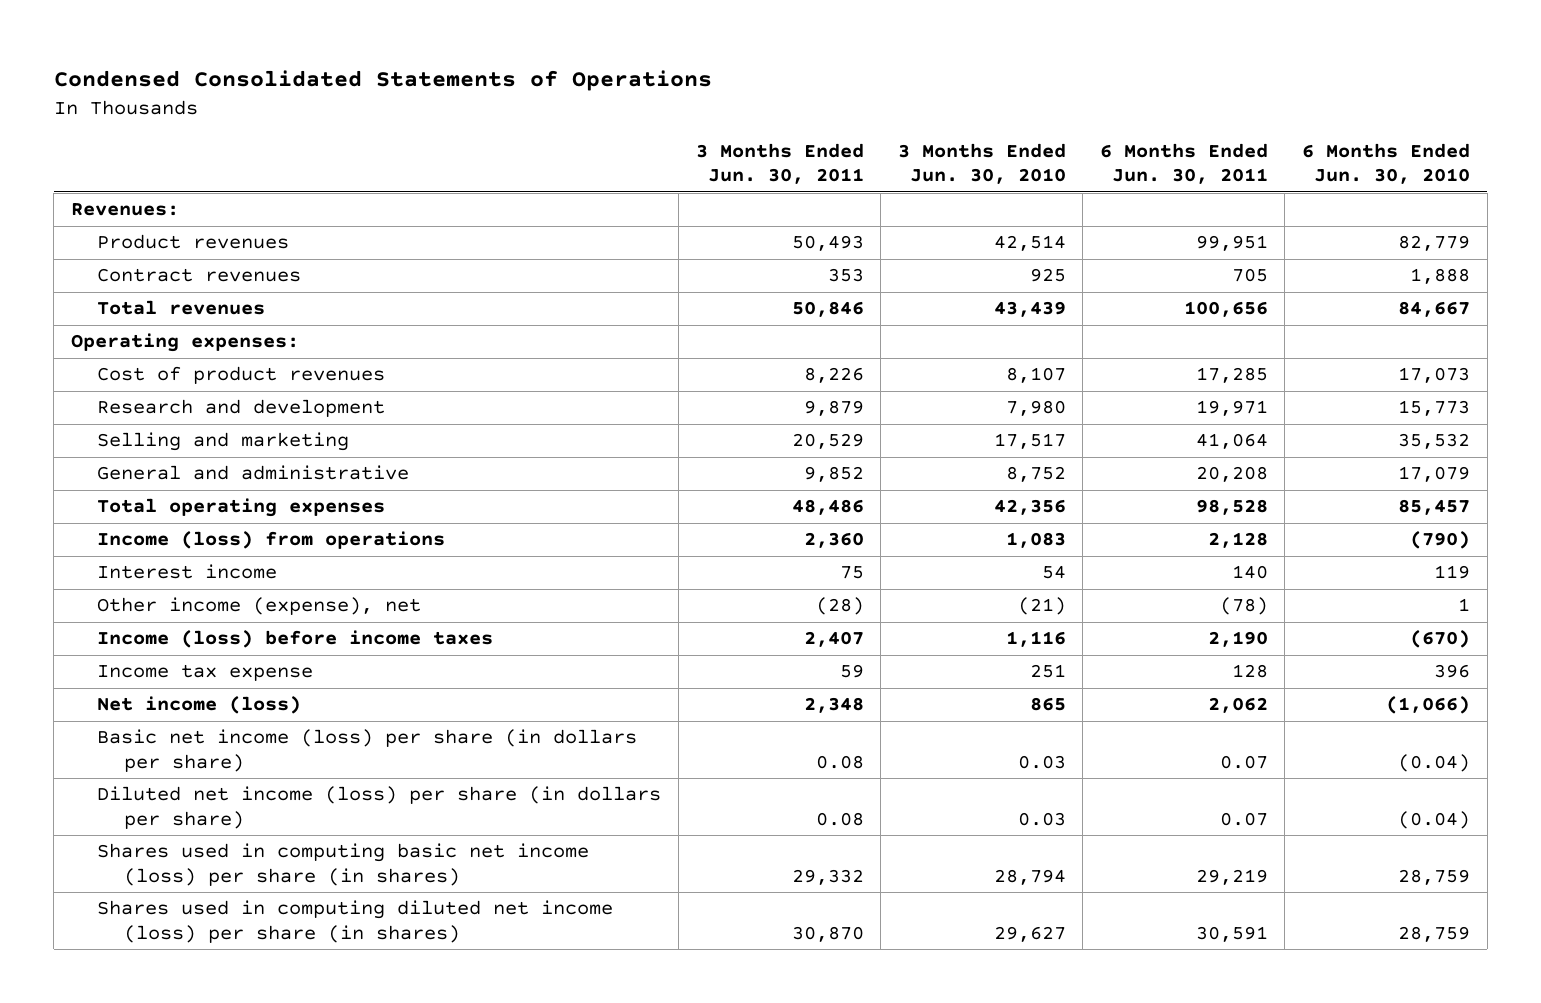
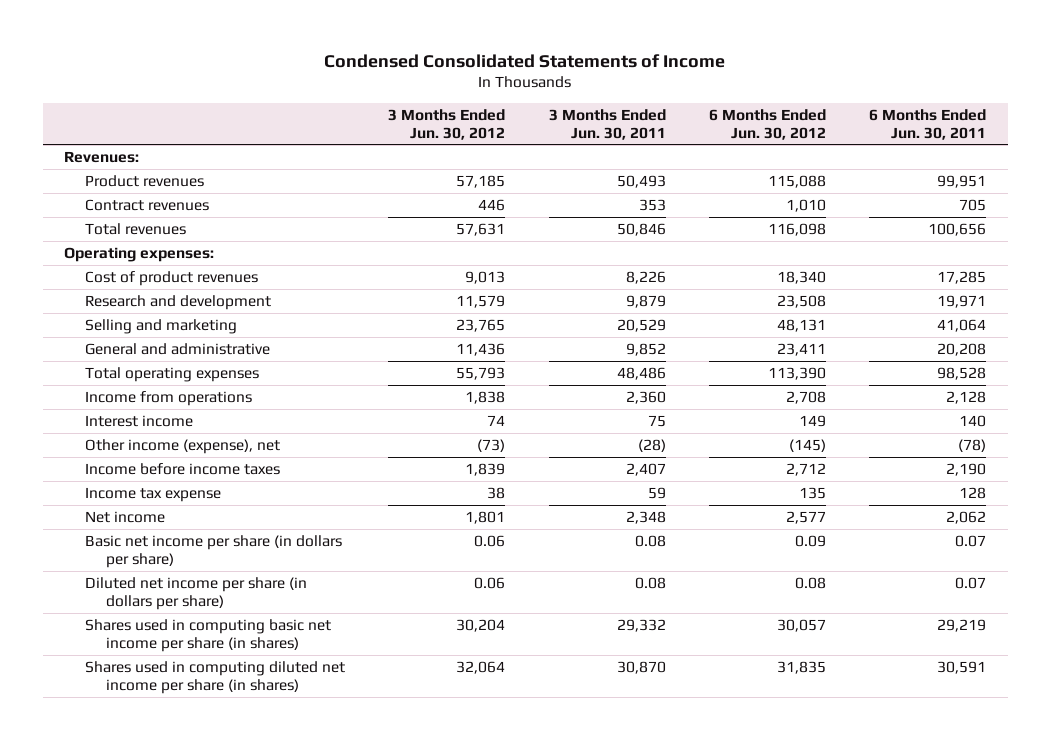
[53,69,712,91] Condensed Consolidated Statements of Operations -> [324,53,726,68] Condensed Consolidated Statements of Income
[897,142,1066,185] 3 Months Ended Jun. 30, 2010 -> none
[1302,142,1471,185] 6 Months Ended Jun. 30, 2010 -> none
none -> [388,108,506,140] 3 Months Ended Jun. 30, 2012
none -> [708,108,826,140] 6 Months Ended Jun. 30, 2012
[97,531,446,550] Income (loss) from operations -> [84,390,252,406] Income from operations
[97,630,494,649] Income (loss) before income taxes -> [84,462,280,475] Income before income taxes
[97,696,302,715] Net income (loss) -> [84,510,165,523] Net income
[97,729,638,773] Basic net income (loss) per share (in dollars per share) -> [84,534,342,568] Basic net income per share (in dollars per share)
[97,786,662,830] Diluted net income (loss) per share (in dollars per share) -> [84,576,307,610] Diluted net income per share (in dollars per share)
[97,843,590,887] Shares used in computing basic net income (loss) per share (in shares) -> [84,618,331,652] Shares used in computing basic net income per share (in shares)
[97,900,614,944] Shares used in computing diluted net income (loss) per share (in shares) -> [84,660,345,694] Shares used in computing diluted net income per share (in shares)

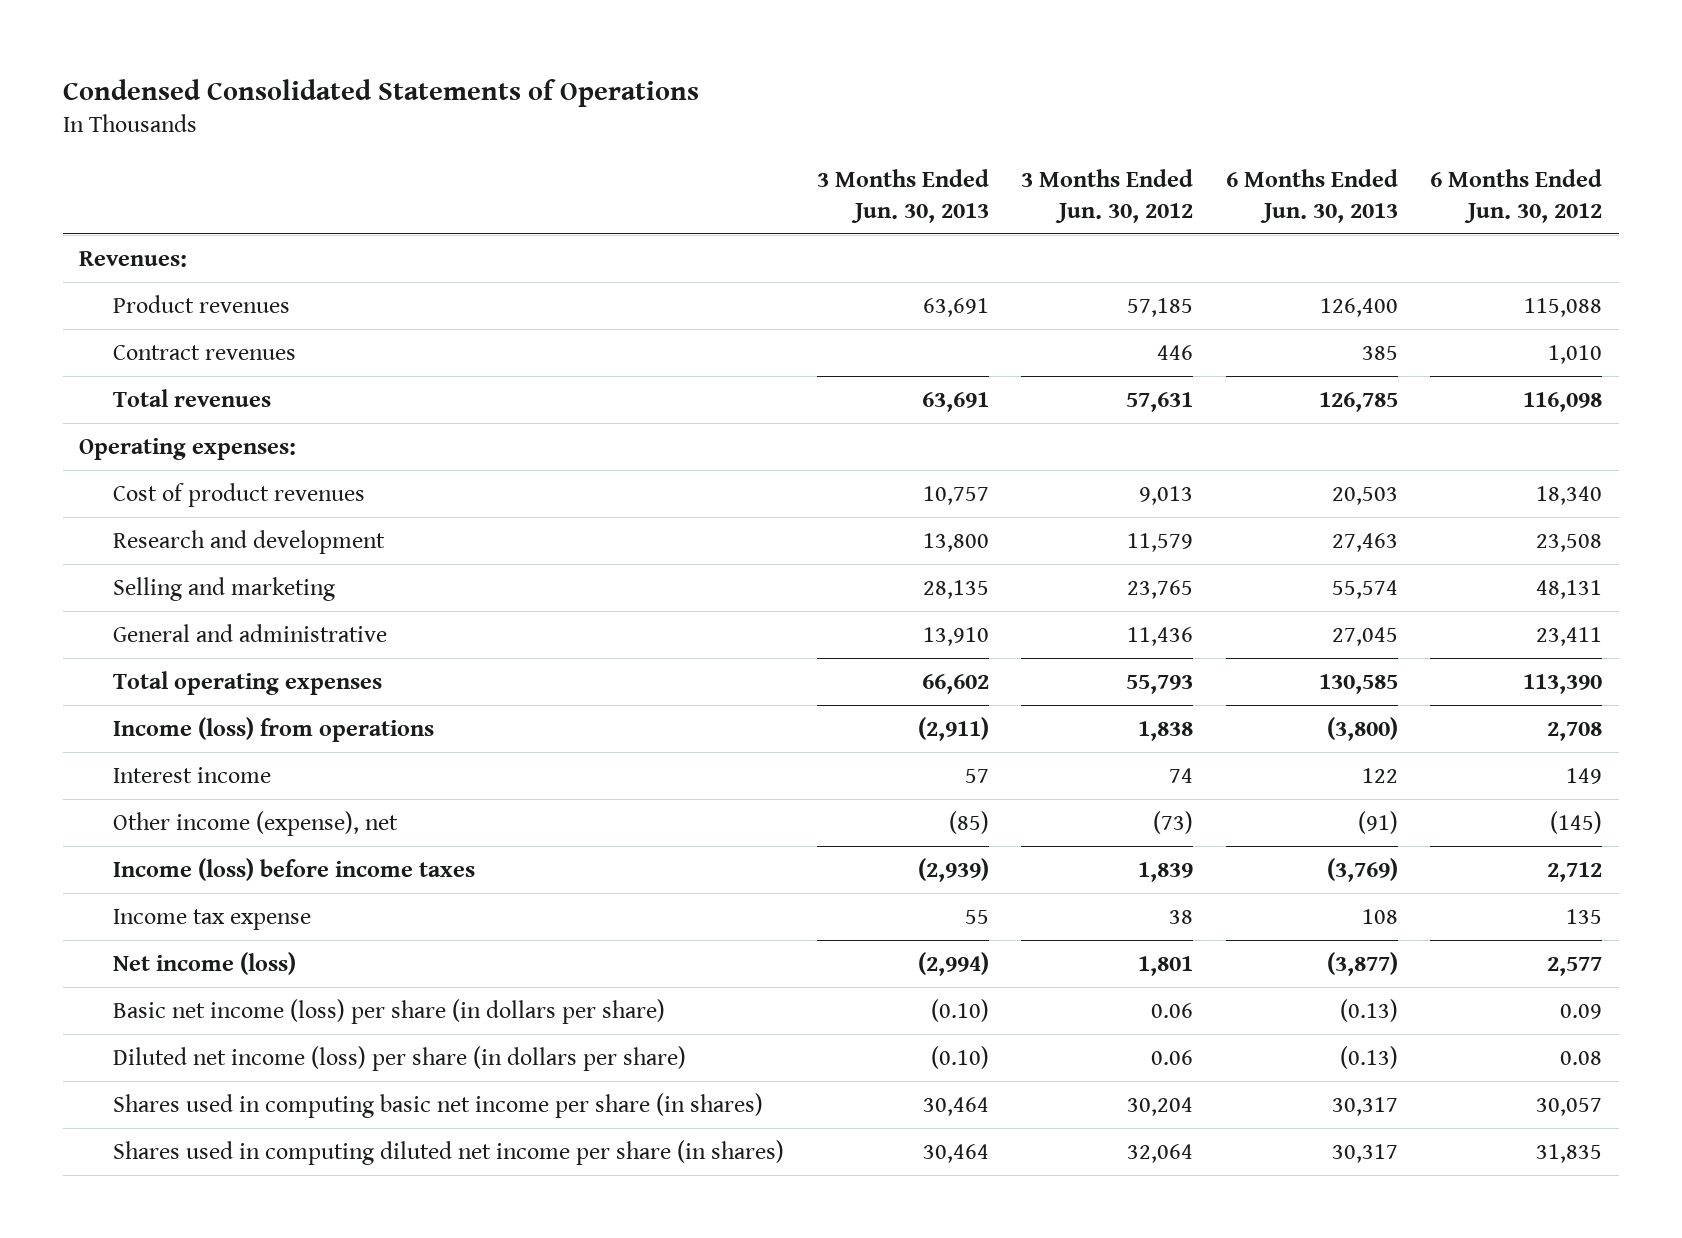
[324,53,726,68] Condensed Consolidated Statements of Income -> [63,79,700,108] Condensed Consolidated Statements of Operations
[548,108,666,140] 3 Months Ended Jun. 30, 2011 -> none
[869,108,987,140] 6 Months Ended Jun. 30, 2011 -> none
none -> [816,168,989,223] 3 Months Ended Jun. 30, 2013
none -> [1225,168,1398,223] 6 Months Ended Jun. 30, 2013
[84,390,252,406] Income from operations -> [113,716,435,742] Income (loss) from operations
[84,462,280,475] Income before income taxes -> [113,857,476,881] Income (loss) before income taxes
[84,510,165,523] Net income -> [113,951,297,975] Net income (loss)
[84,534,342,568] Basic net income per share (in dollars per share) -> [113,998,666,1024] Basic net income (loss) per share (in dollars per share)
[84,576,307,610] Diluted net income per share (in dollars per share) -> [113,1045,687,1071] Diluted net income (loss) per share (in dollars per share)

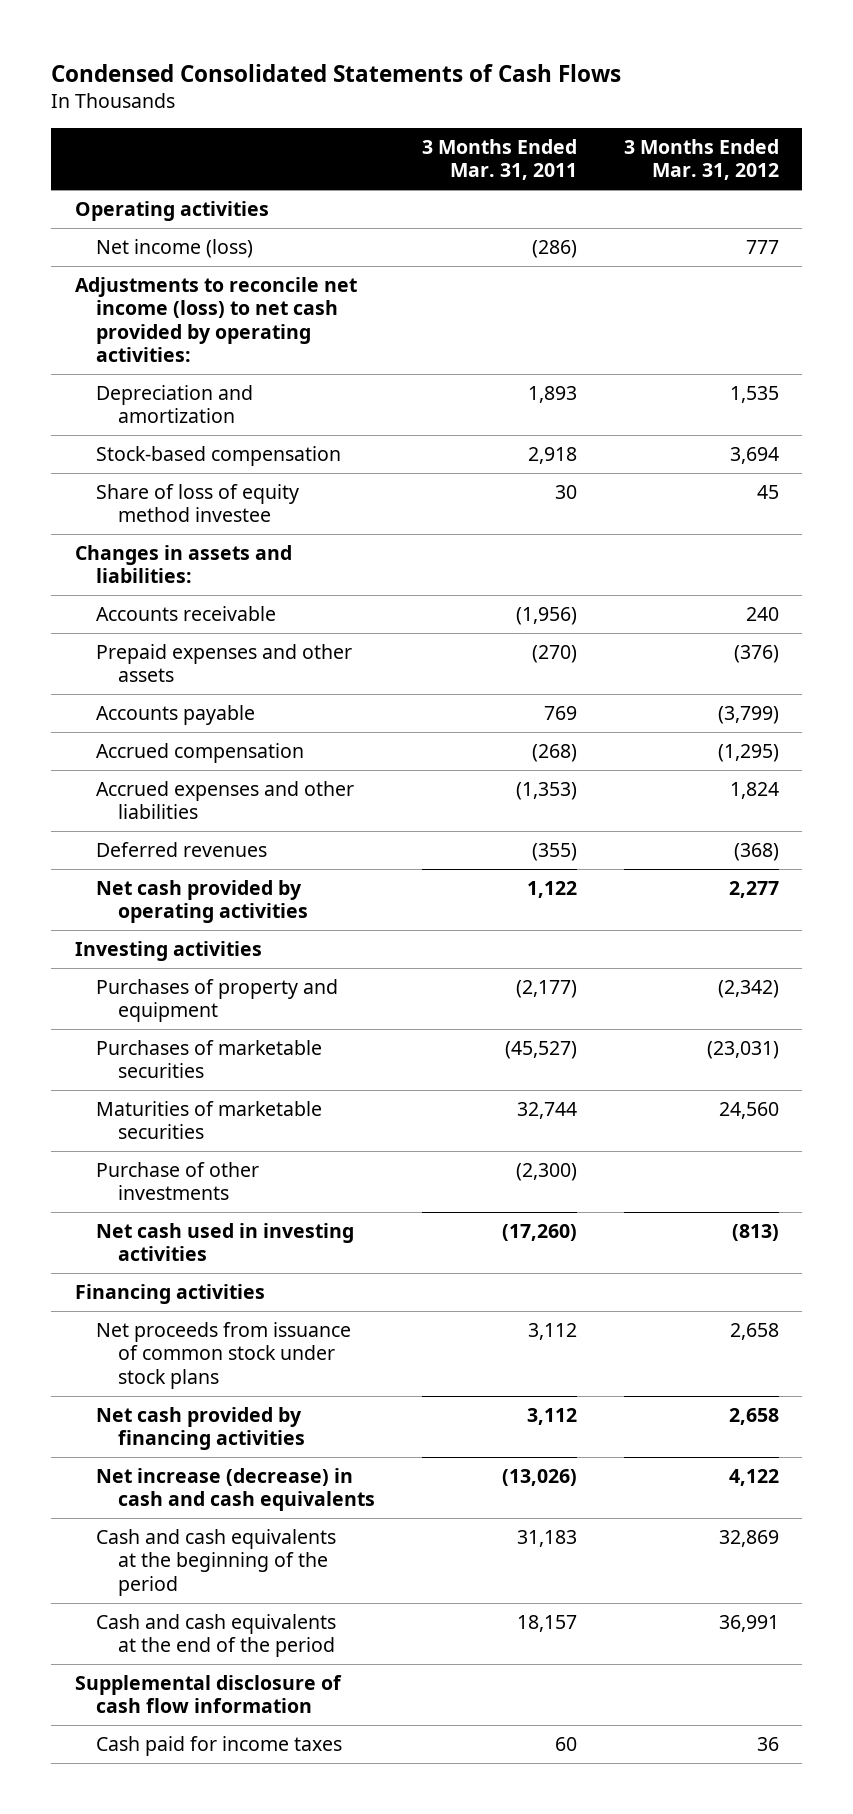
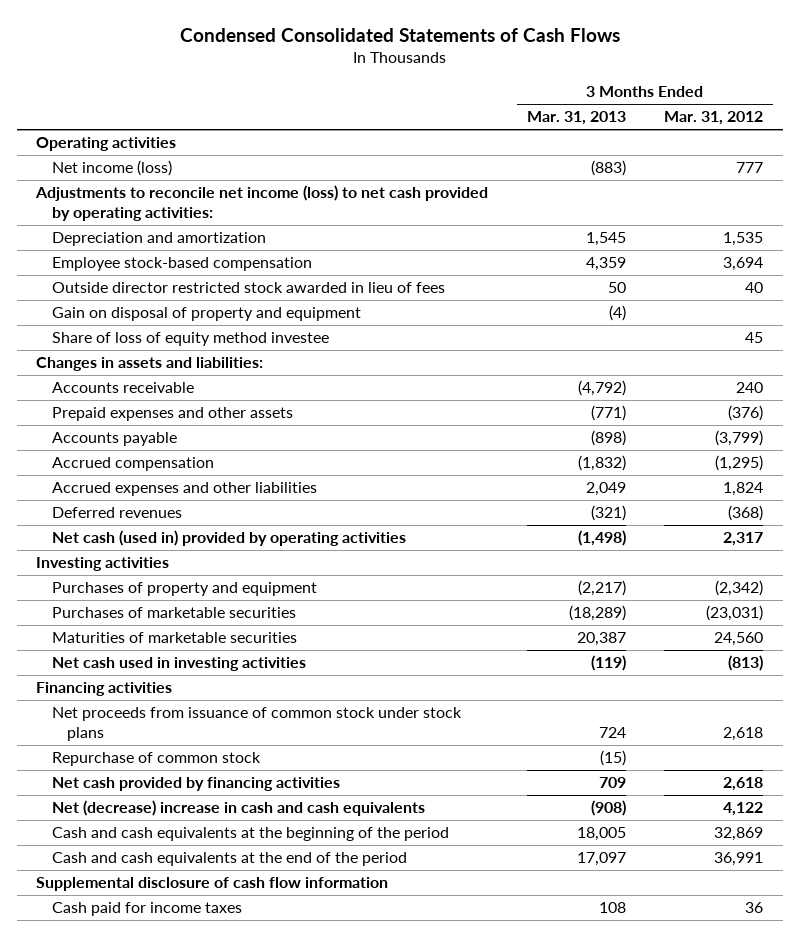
[421,138,577,181] 3 Months Ended Mar. 31, 2011 -> none
none -> [526,111,626,126] Mar. 31, 2013
[96,445,342,466] Stock-based compensation -> [51,257,312,272] Employee stock-based compensation
none -> [51,282,445,294] Outside director restricted stock awarded in lieu of fees
none -> [51,307,361,322] Gain on disposal of property and equipment
[96,879,309,924] Net cash provided by operating activities -> [51,530,406,547] Net cash (used in) provided by operating activities
[728,880,779,898] 2,277 -> [723,532,764,547] 2,317
[96,1161,260,1201] Purchase of other investments -> none
[729,1322,779,1340] 2,658 -> [723,726,764,741] 2,618
none -> [51,752,261,767] Repurchase of common stock
[728,1407,779,1425] 2,658 -> [723,777,764,792] 2,618
[96,1467,376,1512] Net increase (decrease) in cash and cash equivalents -> [51,800,425,817] Net (decrease) increase in cash and cash equivalents

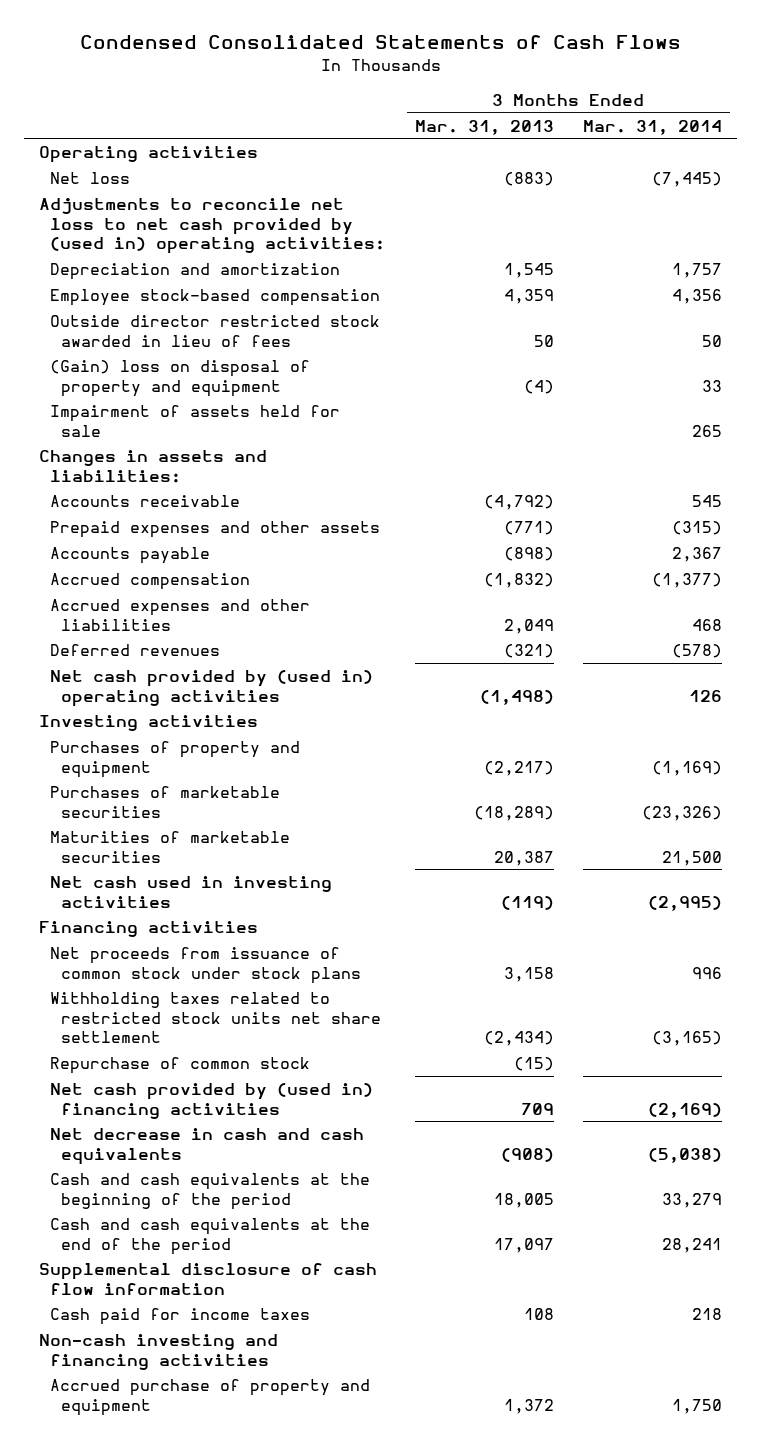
[664,111,764,126] Mar. 31, 2012 -> none
none -> [583,119,723,135] Mar. 31, 2014
[51,160,172,177] Net income (loss) -> [50,171,131,184] Net loss
[35,185,489,221] Adjustments to reconcile net income (loss) to net cash provided by operating activities: -> [38,197,386,255] Adjustments to reconcile net loss to net cash provided by (used in) operating activities:
[51,332,329,347] Share of loss of equity method investee -> none
[51,307,361,322] Gain on disposal of property and equipment -> [50,359,311,397] (Gain) loss on disposal of property and equipment
none -> [50,404,341,437] Impairment of assets held for sale
[51,530,406,547] Net cash (used in) provided by operating activities -> [50,669,374,707] Net cash provided by (used in) operating activities
[598,726,626,738] 724 -> [503,966,554,982] 3,158
none -> [50,991,382,1044] Withholding taxes related to restricted stock units net share settlement
[51,777,340,792] Net cash provided by financing activities -> [50,1082,374,1119] Net cash provided by (used in) financing activities
[51,800,425,817] Net (decrease) increase in cash and cash equivalents -> [50,1127,365,1165] Net decrease in cash and cash equivalents
none -> [38,1333,278,1370] Non-cash investing and financing activities
none -> [50,1378,371,1416] Accrued purchase of property and equipment

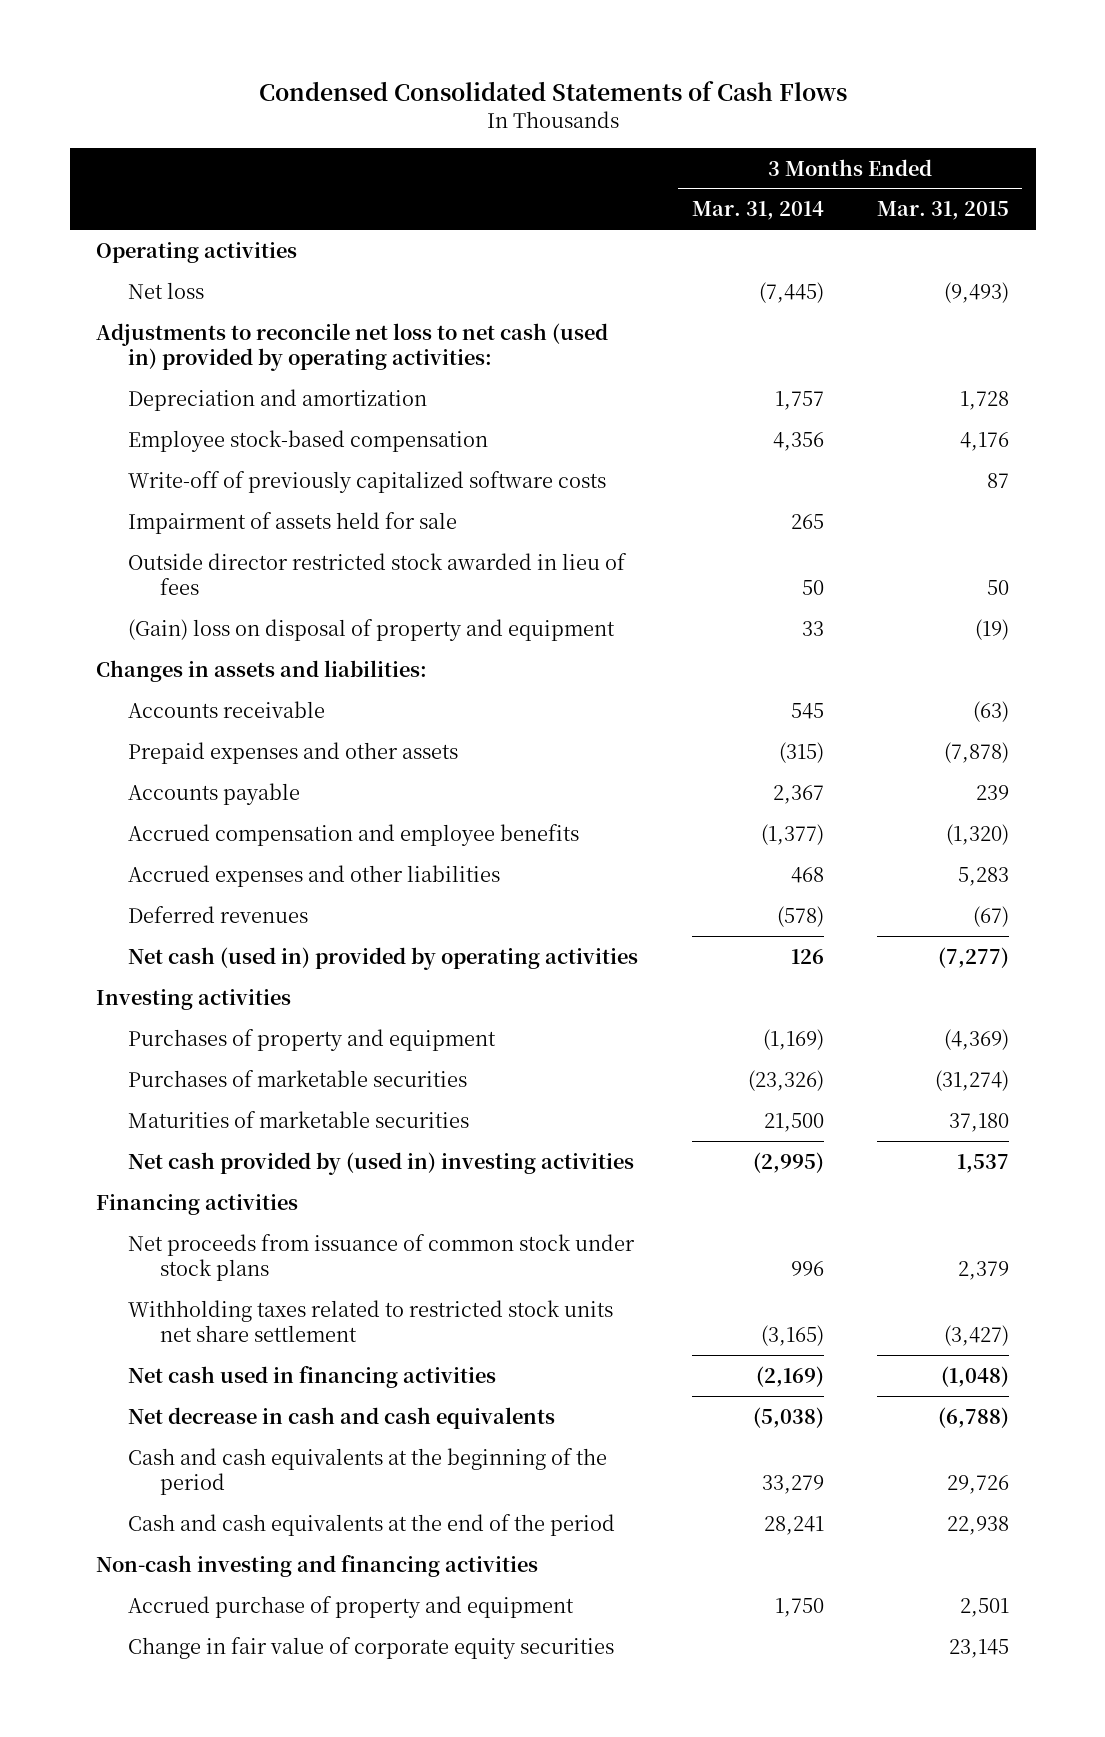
[414,119,554,135] Mar. 31, 2013 -> none
none -> [877,201,1010,221] Mar. 31, 2015
[38,197,386,255] Adjustments to reconcile net loss to net cash provided by (used in) operating activities: -> [96,322,609,371] Adjustments to reconcile net loss to net cash (used in) provided by operating activities:
none -> [128,470,607,493] Write-off of previously capitalized software costs
[50,404,341,437] Impairment of assets held for sale -> [128,511,458,534] Impairment of assets held for sale
[50,572,251,590] Accrued compensation -> [128,823,580,846] Accrued compensation and employee benefits
[50,669,374,707] Net cash provided by (used in) operating activities -> [128,946,639,970] Net cash (used in) provided by operating activities
[50,875,333,908] Net cash used in investing activities -> [128,1151,635,1175] Net cash provided by (used in) investing activities
[50,1056,311,1074] Repurchase of common stock -> none
[50,1082,374,1119] Net cash provided by (used in) financing activities -> [128,1365,497,1388] Net cash used in financing activities
[38,1262,377,1295] Supplemental disclosure of cash flow information -> none
[50,1307,311,1325] Cash paid for income taxes -> none
none -> [128,1636,615,1659] Change in fair value of corporate equity securities

